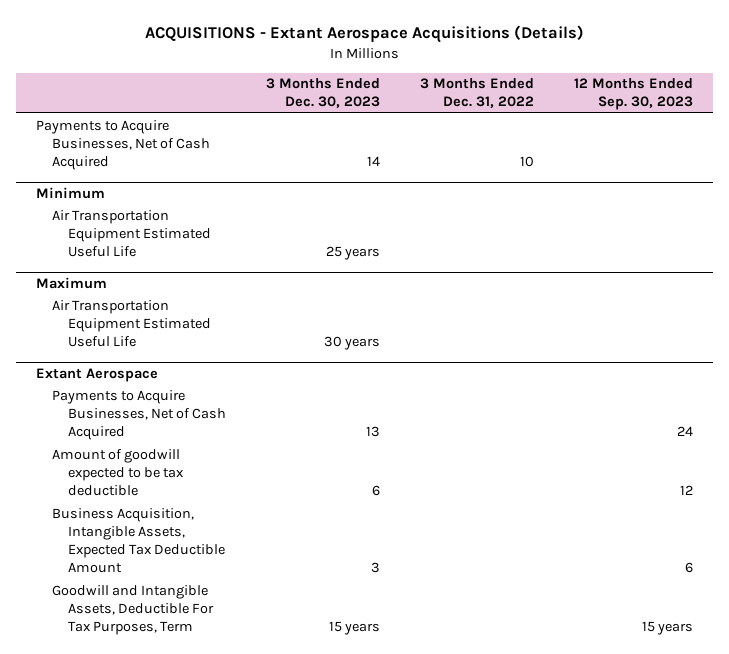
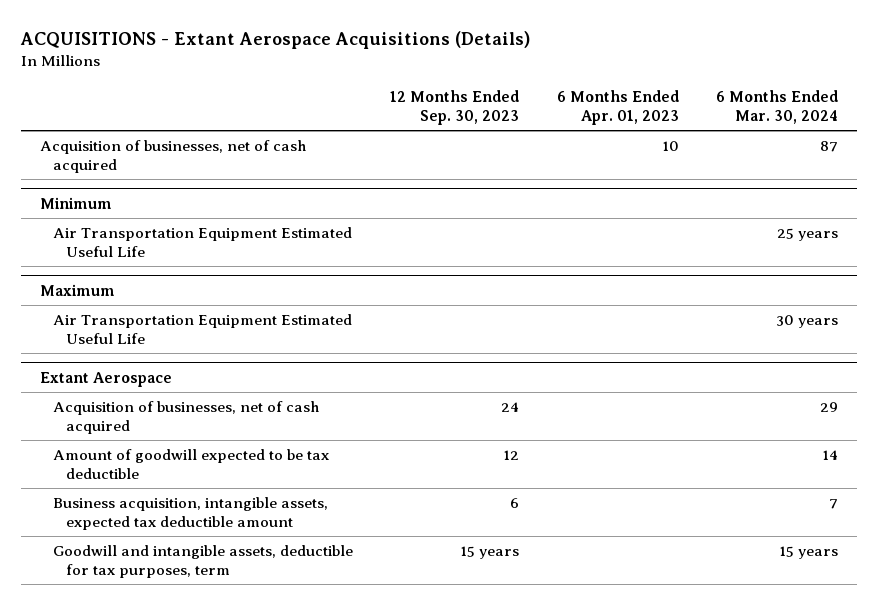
[265,78,380,109] 3 Months Ended Dec. 30, 2023 -> none
[420,78,535,109] 3 Months Ended Dec. 31, 2022 -> none
none -> [556,90,679,125] 6 Months Ended Apr. 01, 2023
none -> [716,90,839,124] 6 Months Ended Mar. 30, 2024
[35,119,210,171] Payments to Acquire Businesses, Net of Cash Acquired -> [39,140,306,173] Acquisition of businesses, net of cash acquired
[51,389,226,441] Payments to Acquire Businesses, Net of Cash Acquired -> [53,401,320,434] Acquisition of businesses, net of cash acquired
[51,507,225,574] Business Acquisition, Intangible Assets, Expected Tax Deductible Amount -> [53,497,329,530] Business acquisition, intangible assets, expected tax deductible amount
[51,584,214,636] Goodwill and Intangible Assets, Deductible For Tax Purposes, Term -> [53,545,354,578] Goodwill and intangible assets, deductible for tax purposes, term

